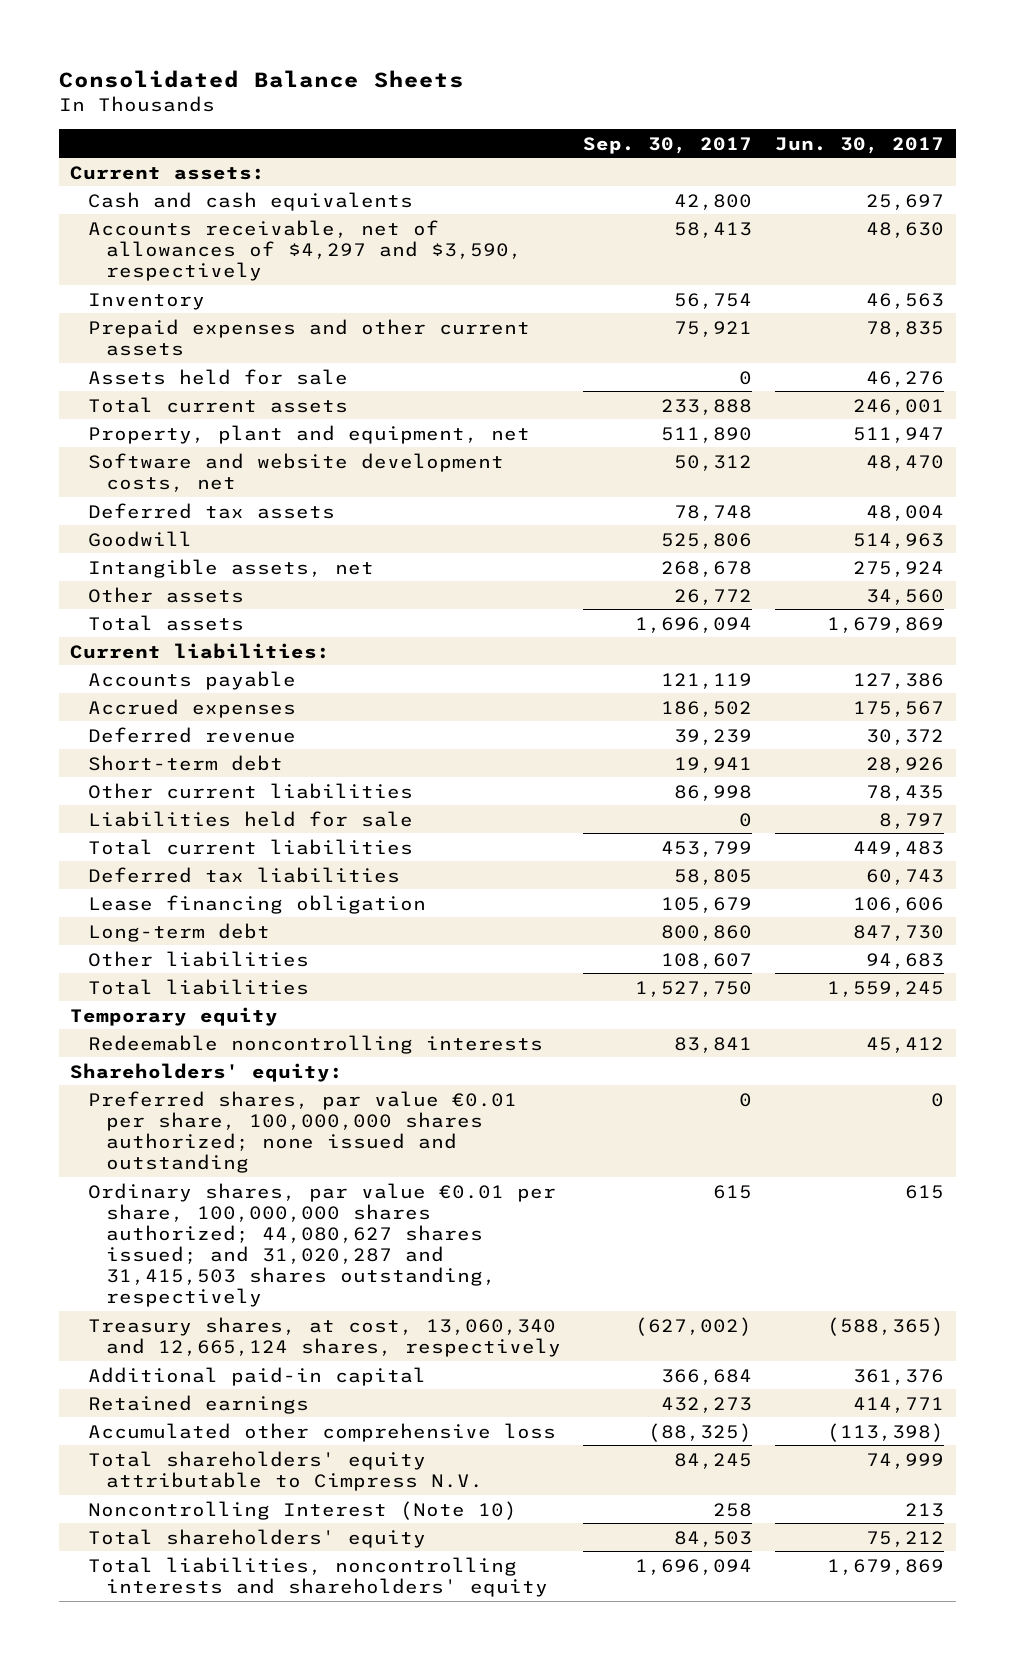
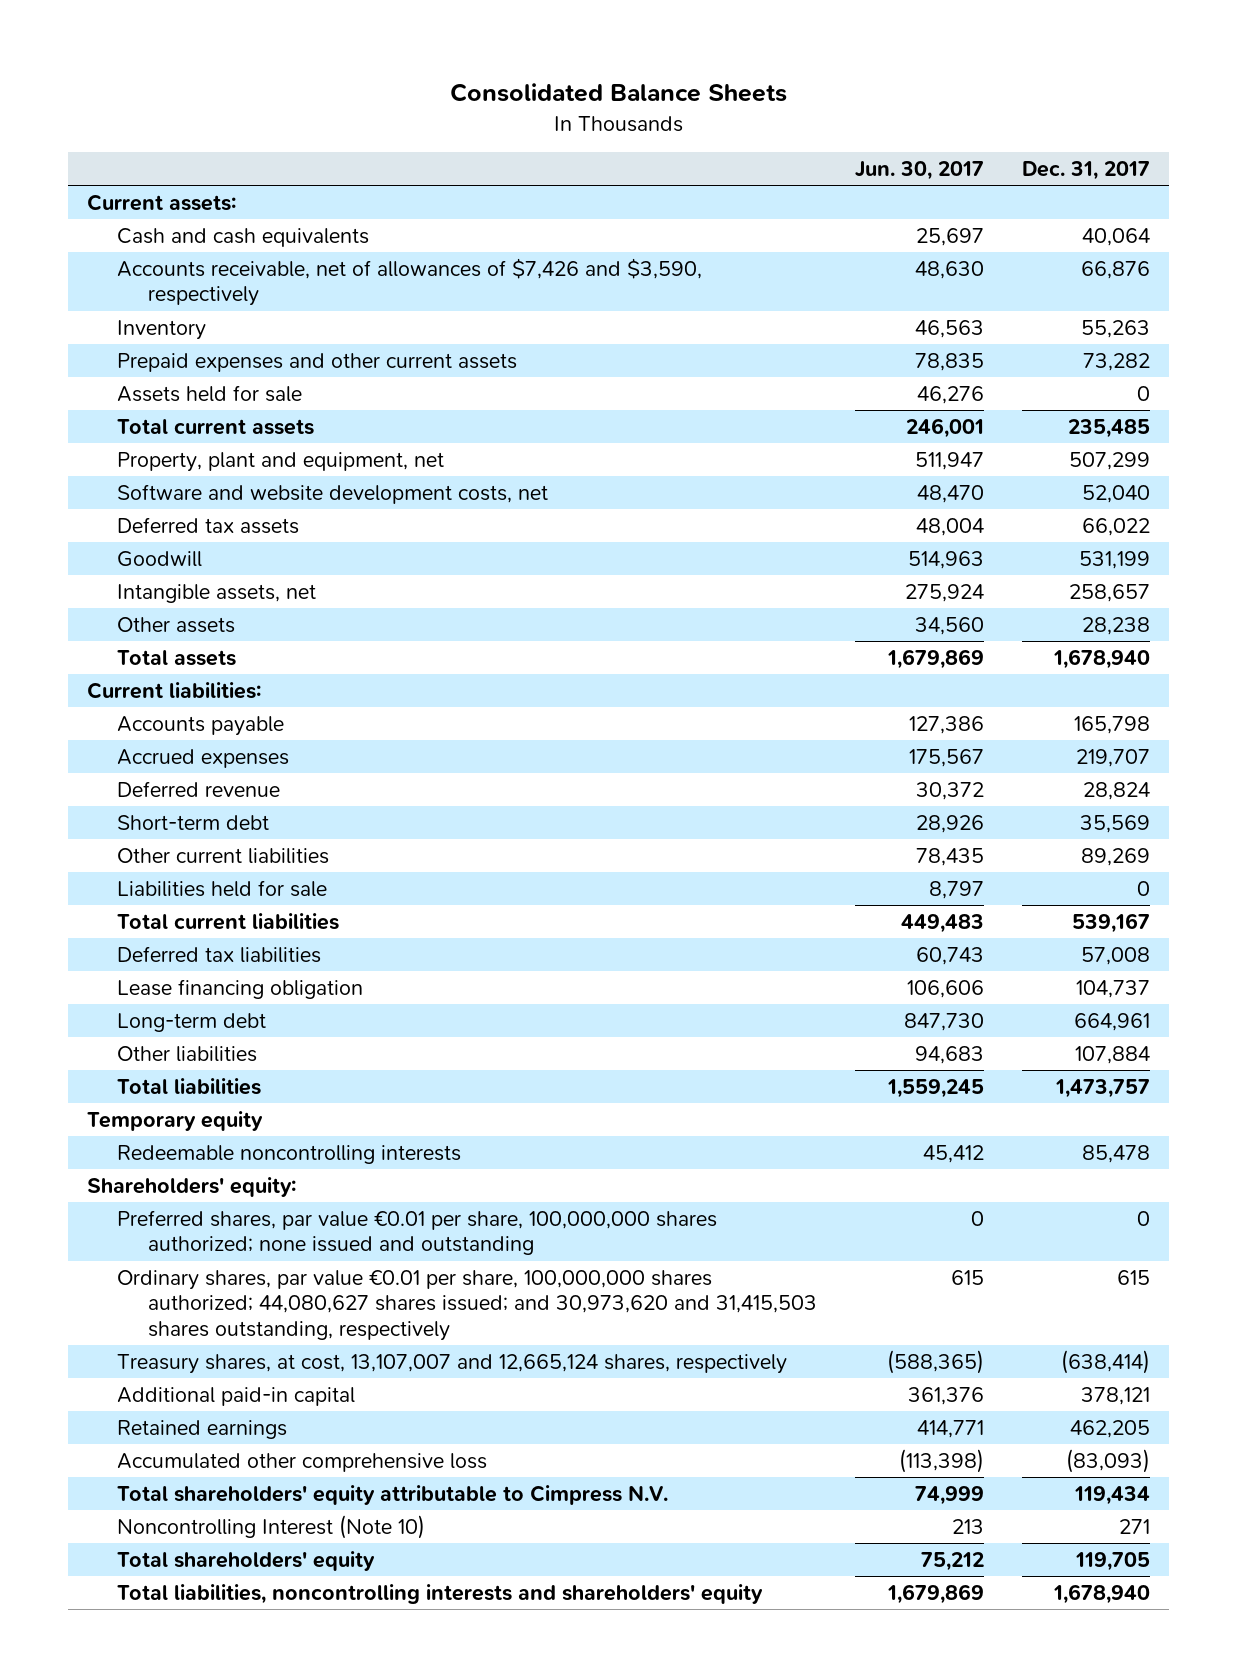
[583,136,753,154] Sep. 30, 2017 -> none
none -> [1022,161,1151,181] Dec. 31, 2017
[87,219,522,281] Accounts receivable, net of allowances of $4,297 and $3,590, respectively -> [117,257,703,307] Accounts receivable, net of allowances of $7,426 and $3,590, respectively
[87,1182,556,1308] Ordinary shares, par value €0.01 per share, 100,000,000 shares authorized; 44,080,627 shares issued; and 31,020,287 and 31,415,503 shares outstanding, respectively -> [117,1269,818,1341] Ordinary shares, par value €0.01 per share, 100,000,000 shares authorized; 44,080,627 shares issued; and 30,973,620 and 31,415,503 shares outstanding, respectively
[87,1316,561,1357] Treasury shares, at cost, 13,060,340 and 12,665,124 shares, respectively -> [117,1353,788,1374] Treasury shares, at cost, 13,107,007 and 12,665,124 shares, respectively

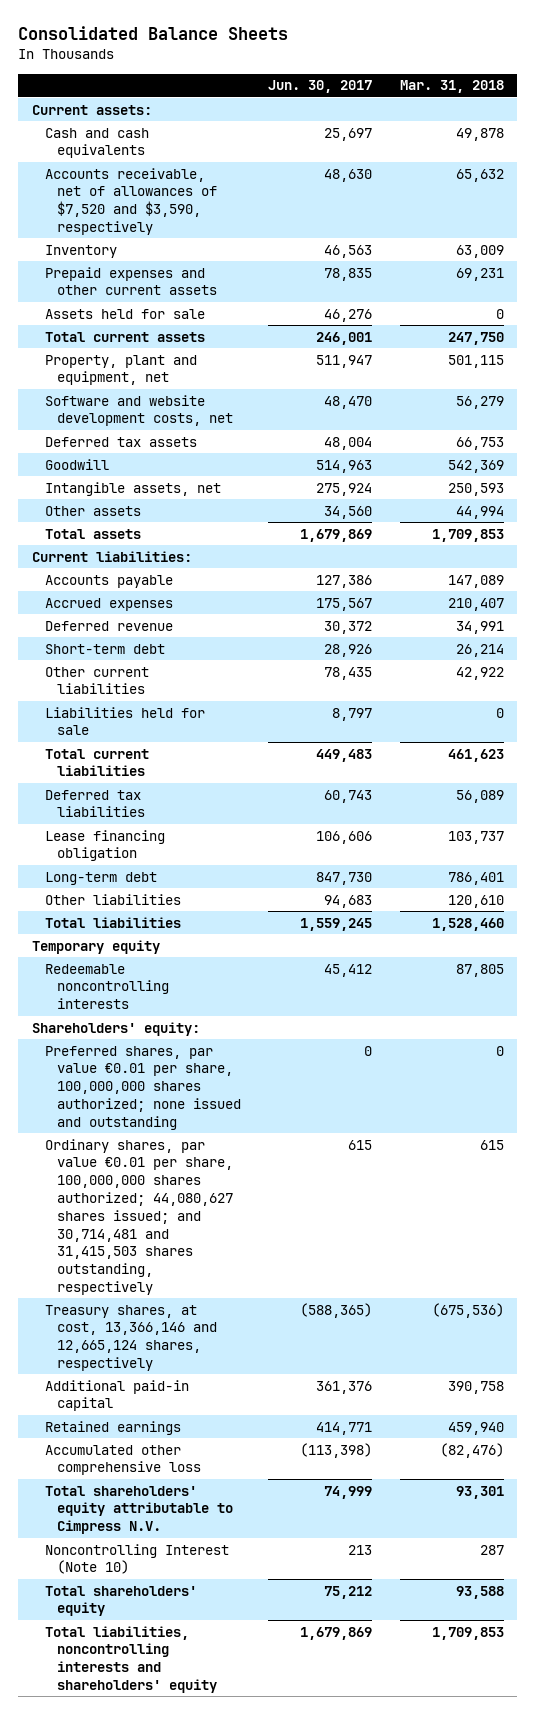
[1022,161,1151,181] Dec. 31, 2017 -> none
none -> [399,80,504,94] Mar. 31, 2018
[117,257,703,307] Accounts receivable, net of allowances of $7,426 and $3,590, respectively -> [44,167,218,236] Accounts receivable, net of allowances of $7,520 and $3,590, respectively
[117,1269,818,1341] Ordinary shares, par value €0.01 per share, 100,000,000 shares authorized; 44,080,627 shares issued; and 30,973,620 and 31,415,503 shares outstanding, respectively -> [44,1138,234,1295] Ordinary shares, par value €0.01 per share, 100,000,000 shares authorized; 44,080,627 shares issued; and 30,714,481 and 31,415,503 shares outstanding, respectively
[117,1353,788,1374] Treasury shares, at cost, 13,107,007 and 12,665,124 shares, respectively -> [44,1304,218,1372] Treasury shares, at cost, 13,366,146 and 12,665,124 shares, respectively

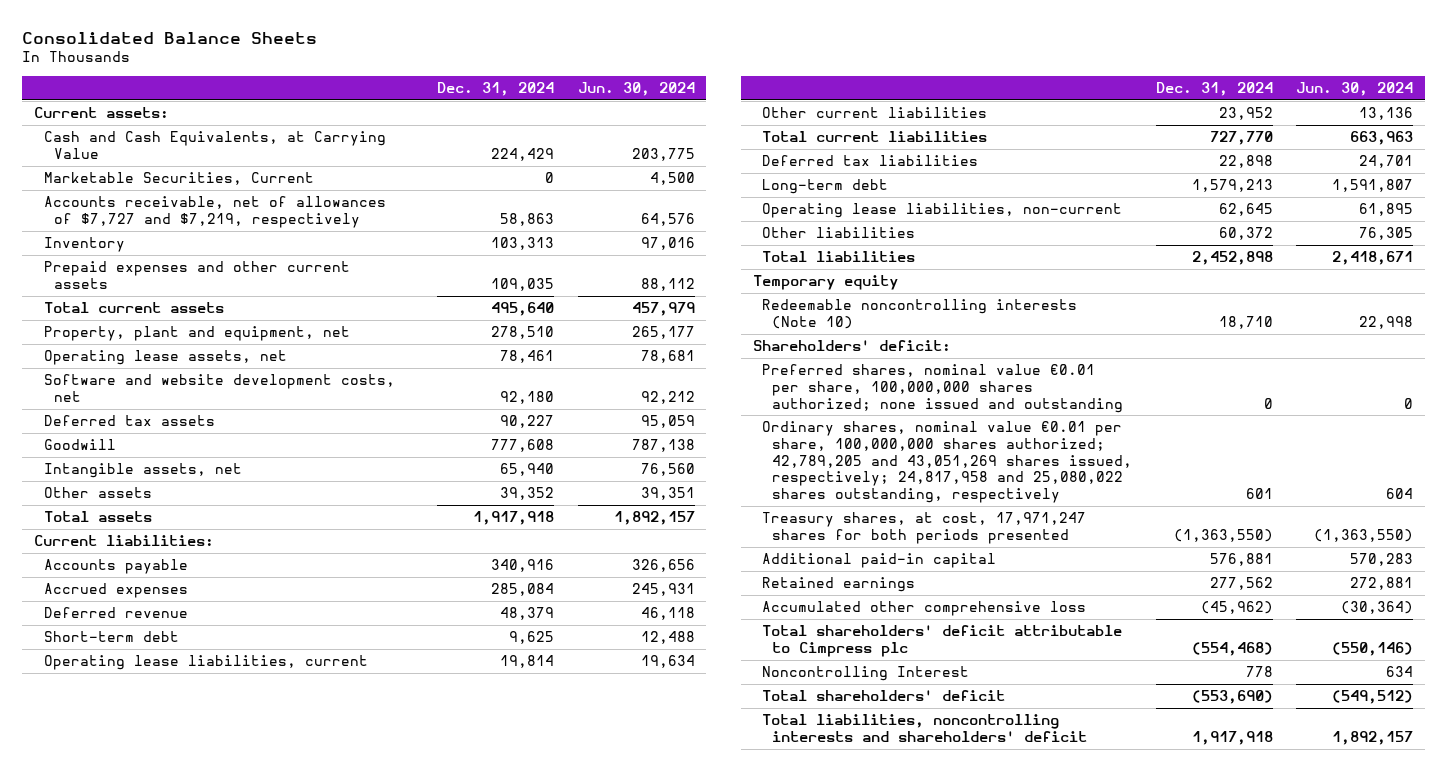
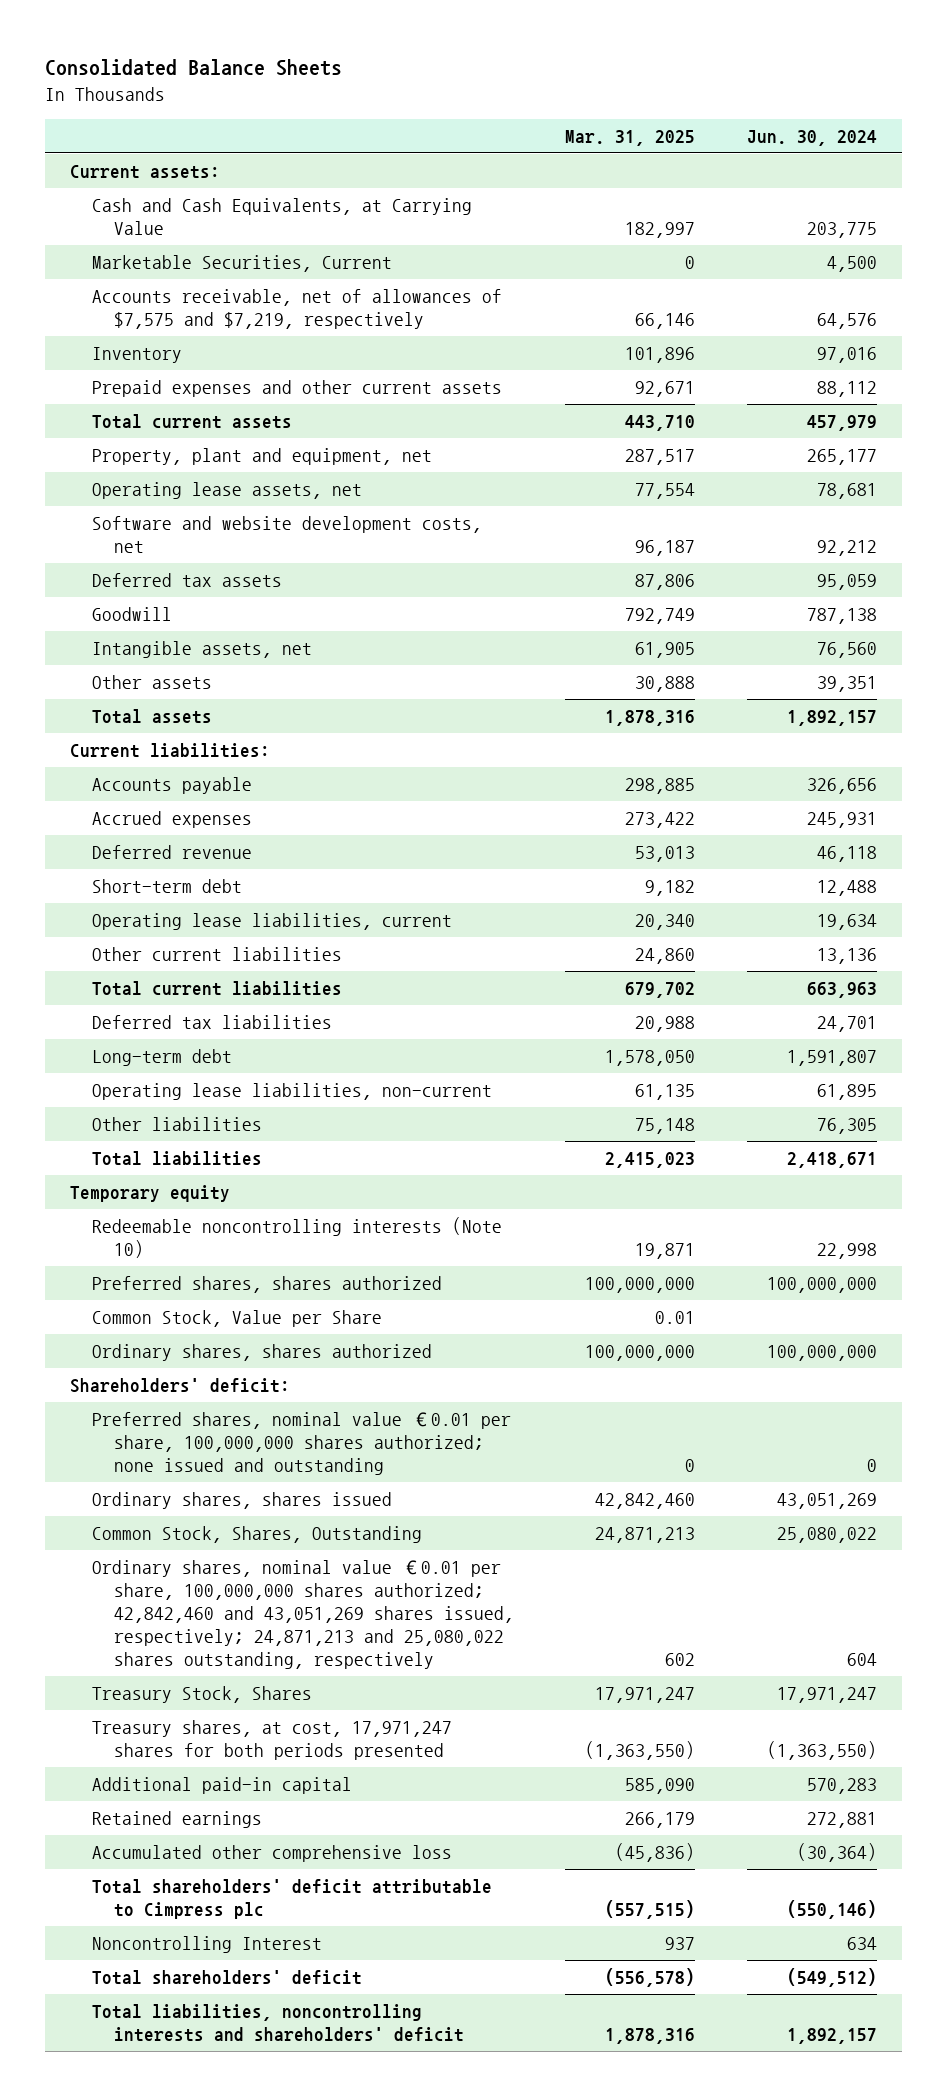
[437,82,555,97] Dec. 31, 2024 -> none
none -> [565,129,696,146] Mar. 31, 2025
[43,196,386,228] Accounts receivable, net of allowances of $7,727 and $7,219, respectively -> [92,289,503,330] Accounts receivable, net of allowances of $7,575 and $7,219, respectively
none -> [92,1276,443,1294] Preferred shares, shares authorized
none -> [92,1310,383,1328] Common Stock, Value per Share
none -> [92,1344,433,1362] Ordinary shares, shares authorized
none -> [92,1492,393,1510] Ordinary shares, shares issued
none -> [92,1526,423,1544] Common Stock, Shares, Outstanding
[762,421,1133,504] Ordinary shares, nominal value €0.01 per share, 100,000,000 shares authorized; 42,789,205 and 43,051,269 shares issued, respectively; 24,817,958 and 25,080,022 shares outstanding, respectively -> [92,1560,514,1670] Ordinary shares, nominal value €0.01 per share, 100,000,000 shares authorized; 42,842,460 and 43,051,269 shares issued, respectively; 24,871,213 and 25,080,022 shares outstanding, respectively
none -> [92,1686,313,1704] Treasury Stock, Shares

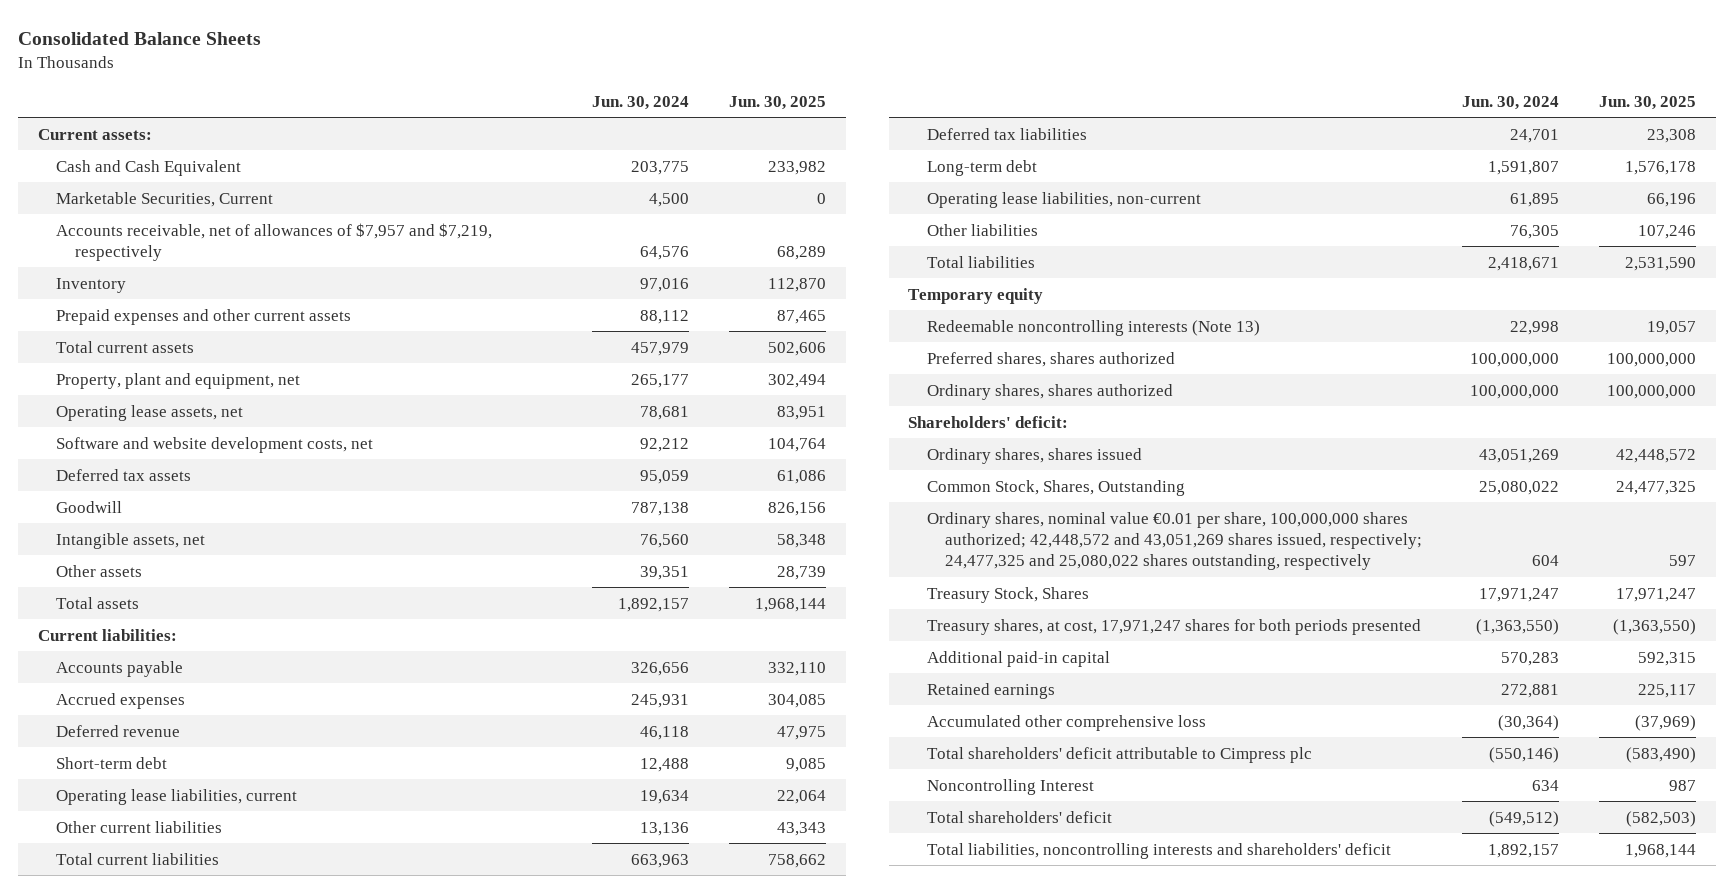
[565,129,696,146] Mar. 31, 2025 -> none
none -> [728,95,826,110] Jun. 30, 2025
[92,198,473,236] Cash and Cash Equivalents, at Carrying Value -> [56,159,242,176] Cash and Cash Equivalent
[92,289,503,330] Accounts receivable, net of allowances of $7,575 and $7,219, respectively -> [56,222,493,261] Accounts receivable, net of allowances of $7,957 and $7,219, respectively
[92,1217,503,1259] Redeemable noncontrolling interests (Note 10) -> [926,319,1260,336] Redeemable noncontrolling interests (Note 13)
[92,1310,383,1328] Common Stock, Value per Share -> none
[92,1412,512,1476] Preferred shares, nominal value €0.01 per share, 100,000,000 shares authorized; none issued and outstanding -> none
[92,1560,514,1670] Ordinary shares, nominal value €0.01 per share, 100,000,000 shares authorized; 42,842,460 and 43,051,269 shares issued, respectively; 24,871,213 and 25,080,022 shares outstanding, respectively -> [926,511,1423,571] Ordinary shares, nominal value €0.01 per share, 100,000,000 shares authorized; 42,448,572 and 43,051,269 shares issued, respectively; 24,477,325 and 25,080,022 shares outstanding, respectively

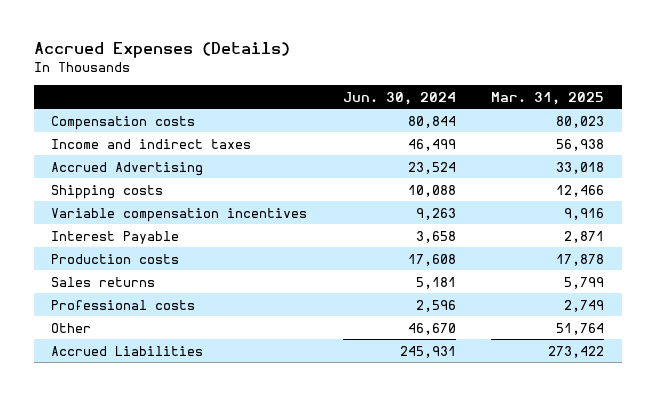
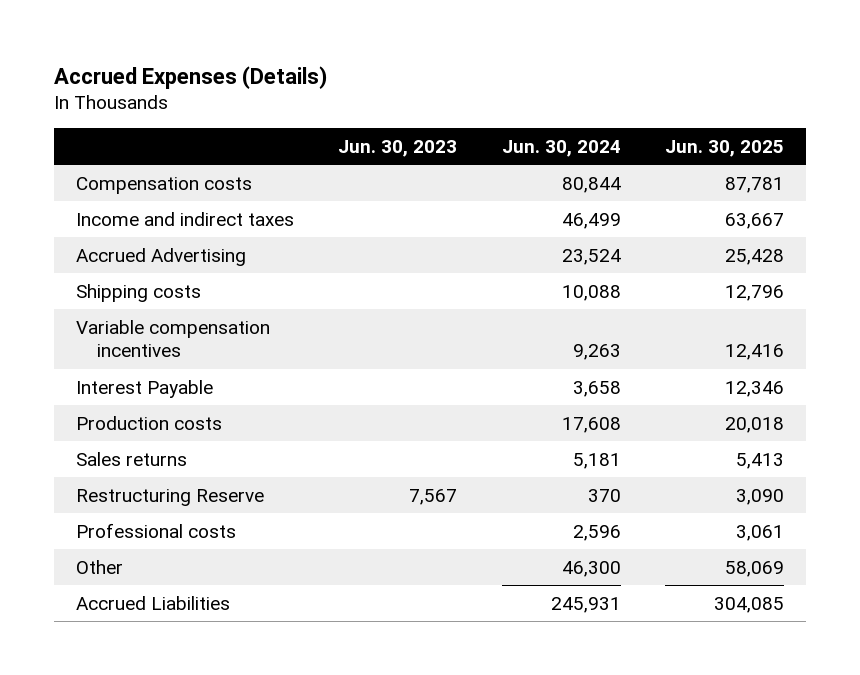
[491,91,605,105] Mar. 31, 2025 -> none
none -> [338,140,458,158] Jun. 30, 2023
none -> [665,140,785,158] Jun. 30, 2025
none -> [76,488,265,506] Restructuring Reserve
[407,322,456,335] 46,670 -> [561,560,621,577] 46,300

